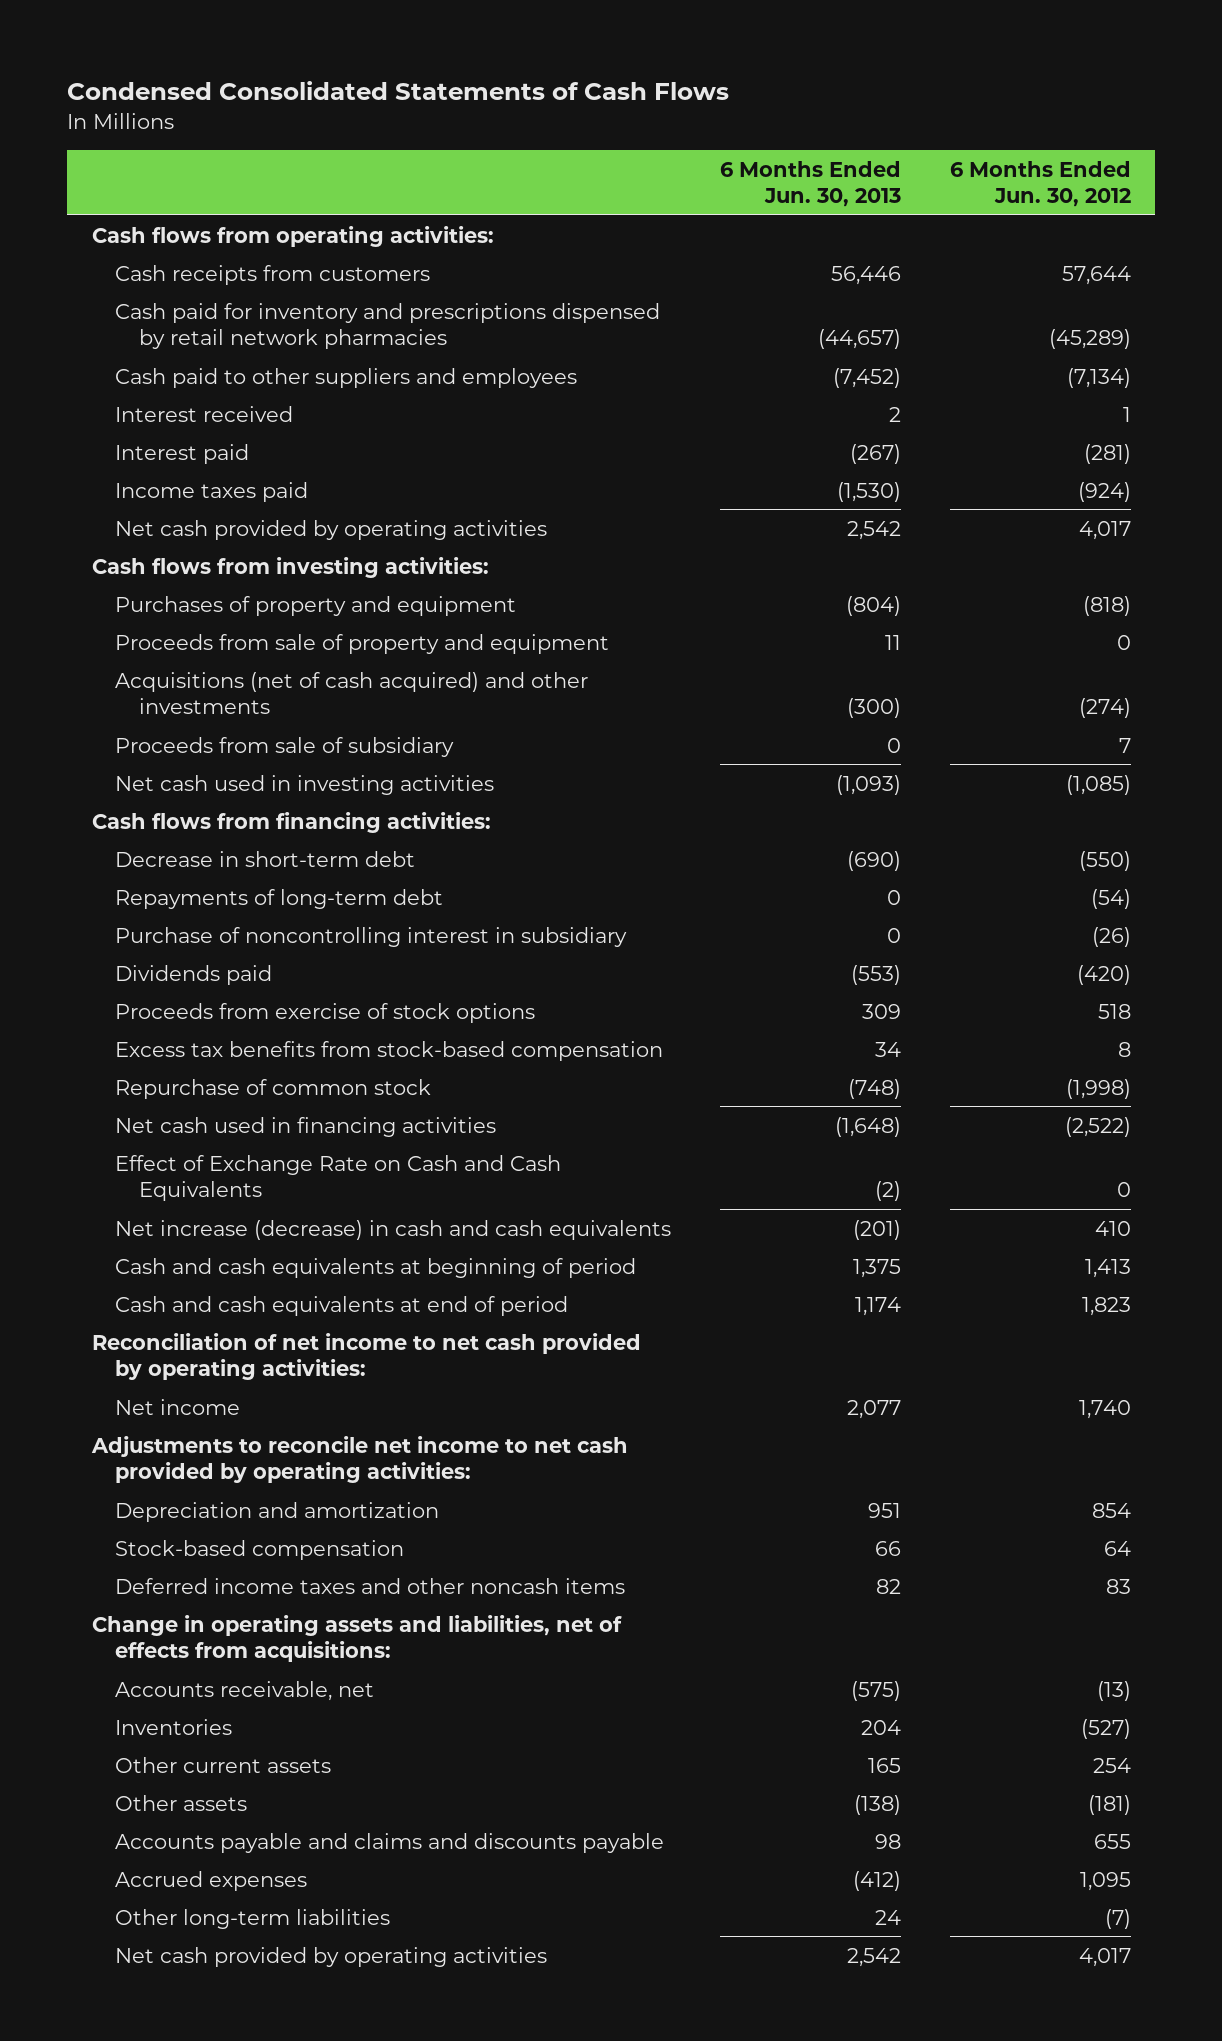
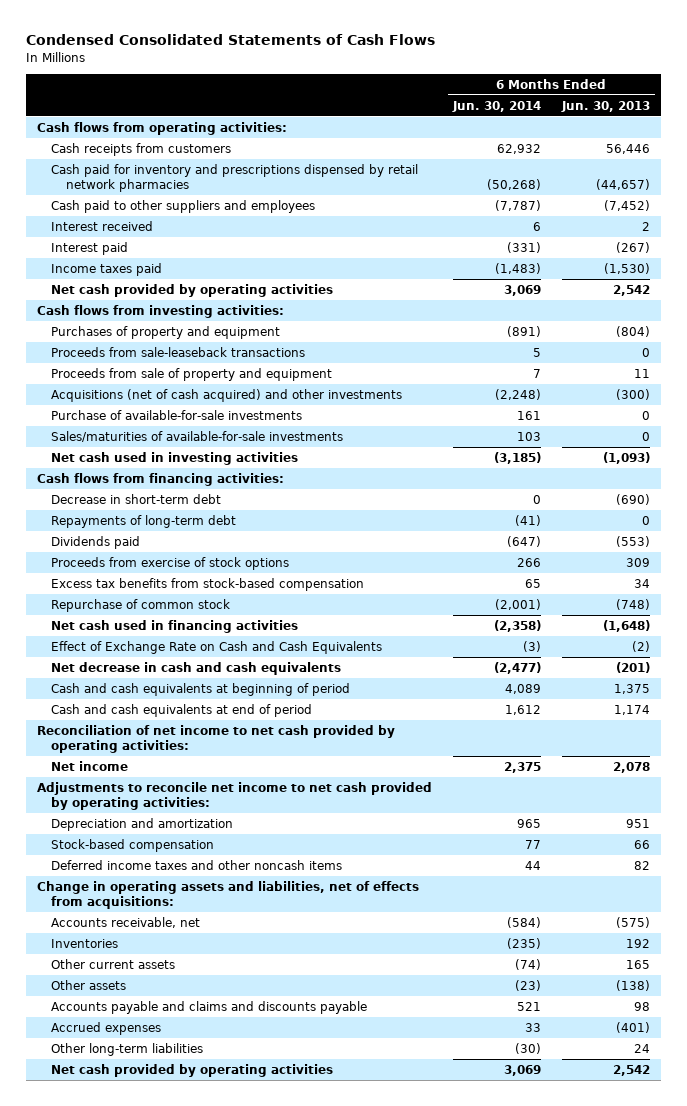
[949,160,1131,208] 6 Months Ended Jun. 30, 2012 -> none
none -> [451,100,541,112] Jun. 30, 2014
none -> [51,346,306,357] Proceeds from sale-leaseback transactions
[115,736,455,757] Proceeds from sale of subsidiary -> none
none -> [51,409,303,420] Purchase of available-for-sale investments
none -> [51,430,344,442] Sales/maturities of available-for-sale investments
[115,926,628,947] Purchase of noncontrolling interest in subsidiary -> none
[115,1219,672,1240] Net increase (decrease) in cash and cash equivalents -> [51,661,342,675] Net decrease in cash and cash equivalents
[847,1399,902,1419] 2,077 -> [612,761,650,773] 2,078
[861,1719,902,1735] 204 -> [625,938,650,948] 192
[853,1870,902,1891] (412) -> [615,1021,650,1033] (401)

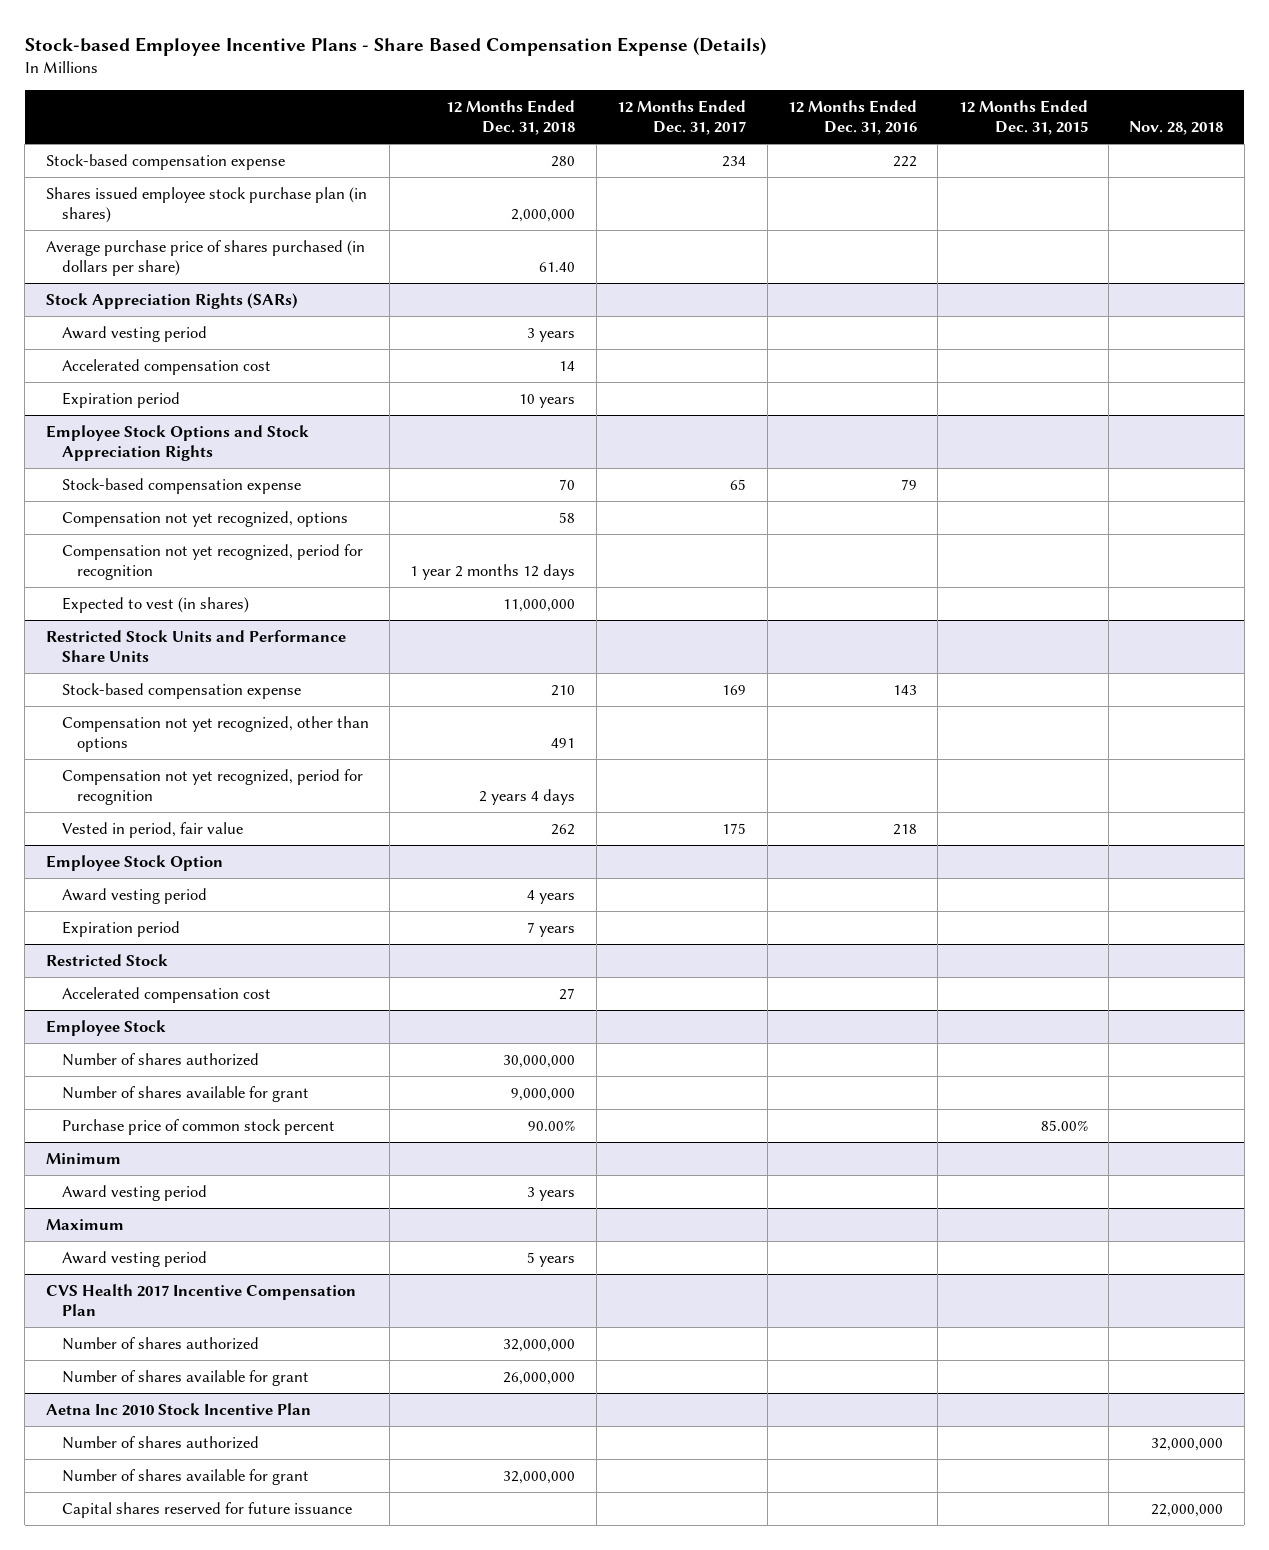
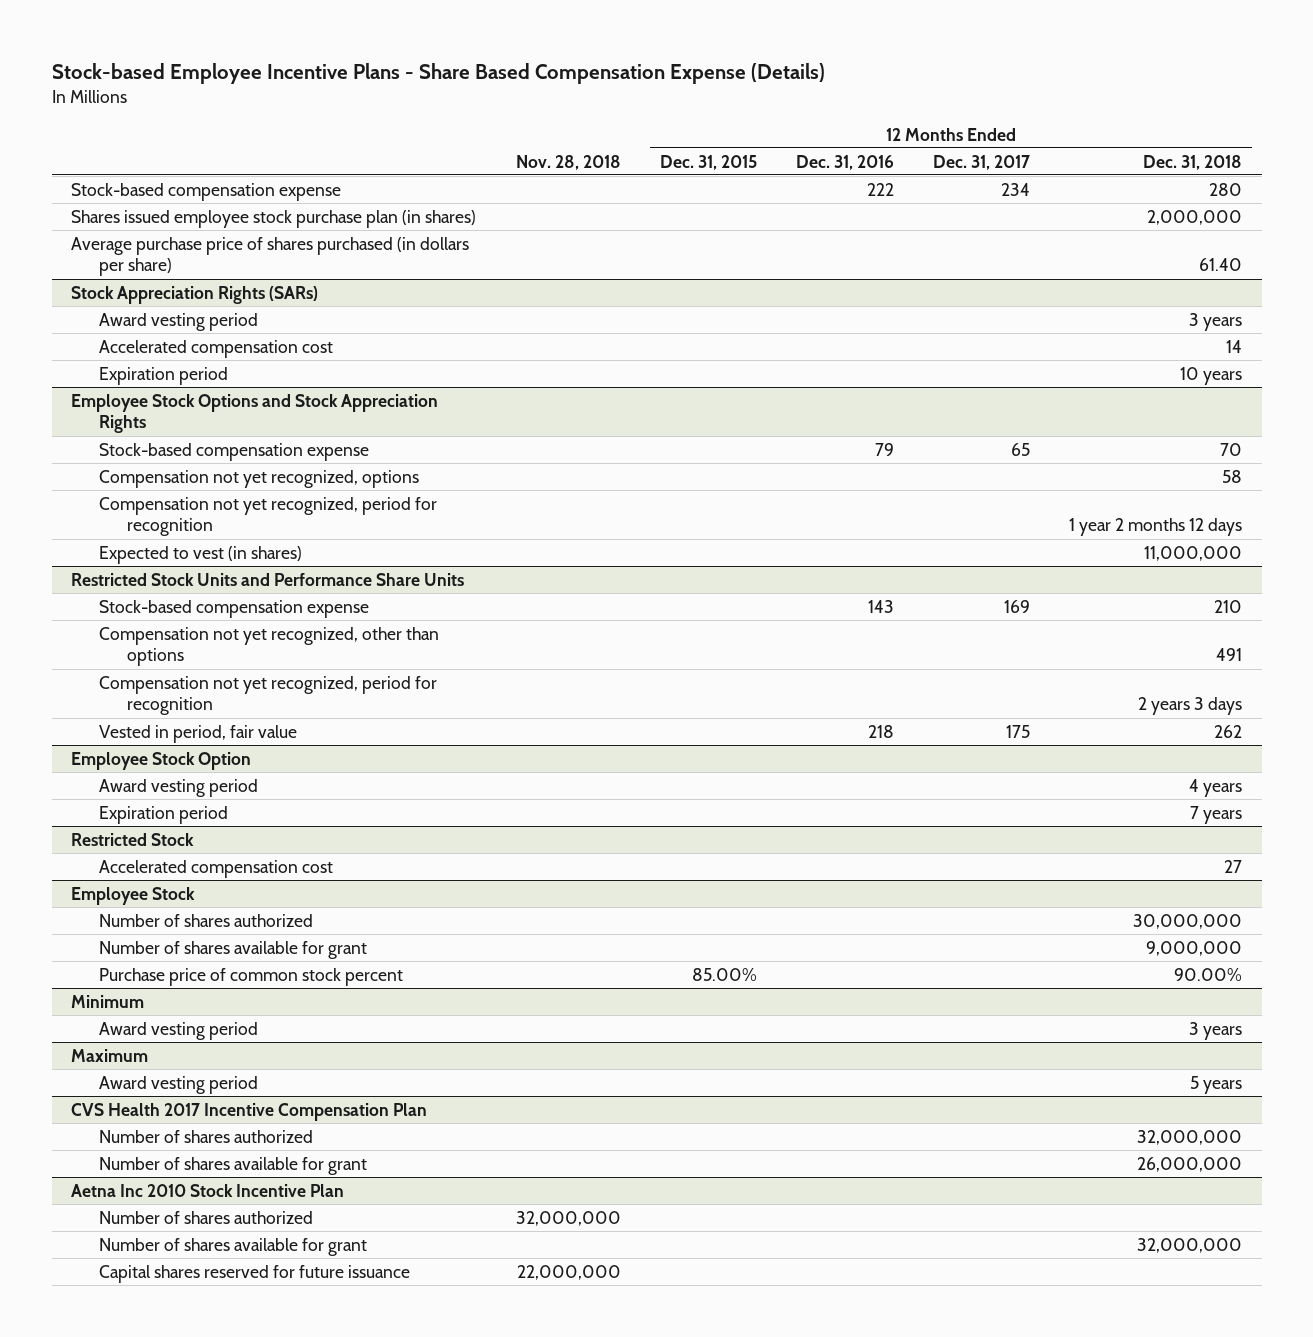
[479,789,576,806] 2 years 4 days -> [1137,697,1242,716] 2 years 3 days

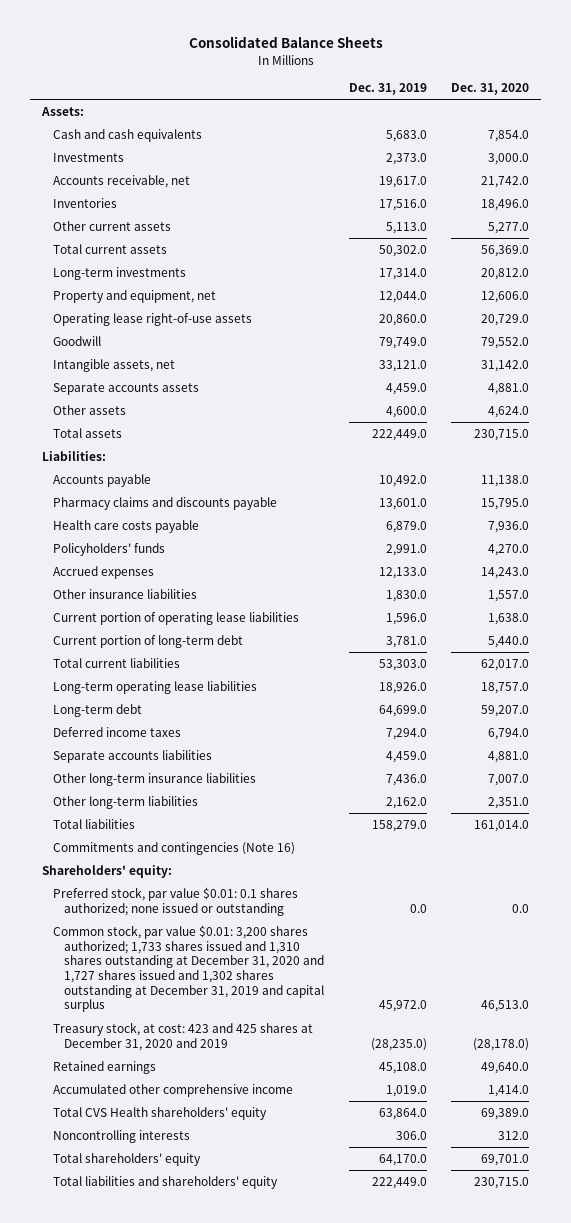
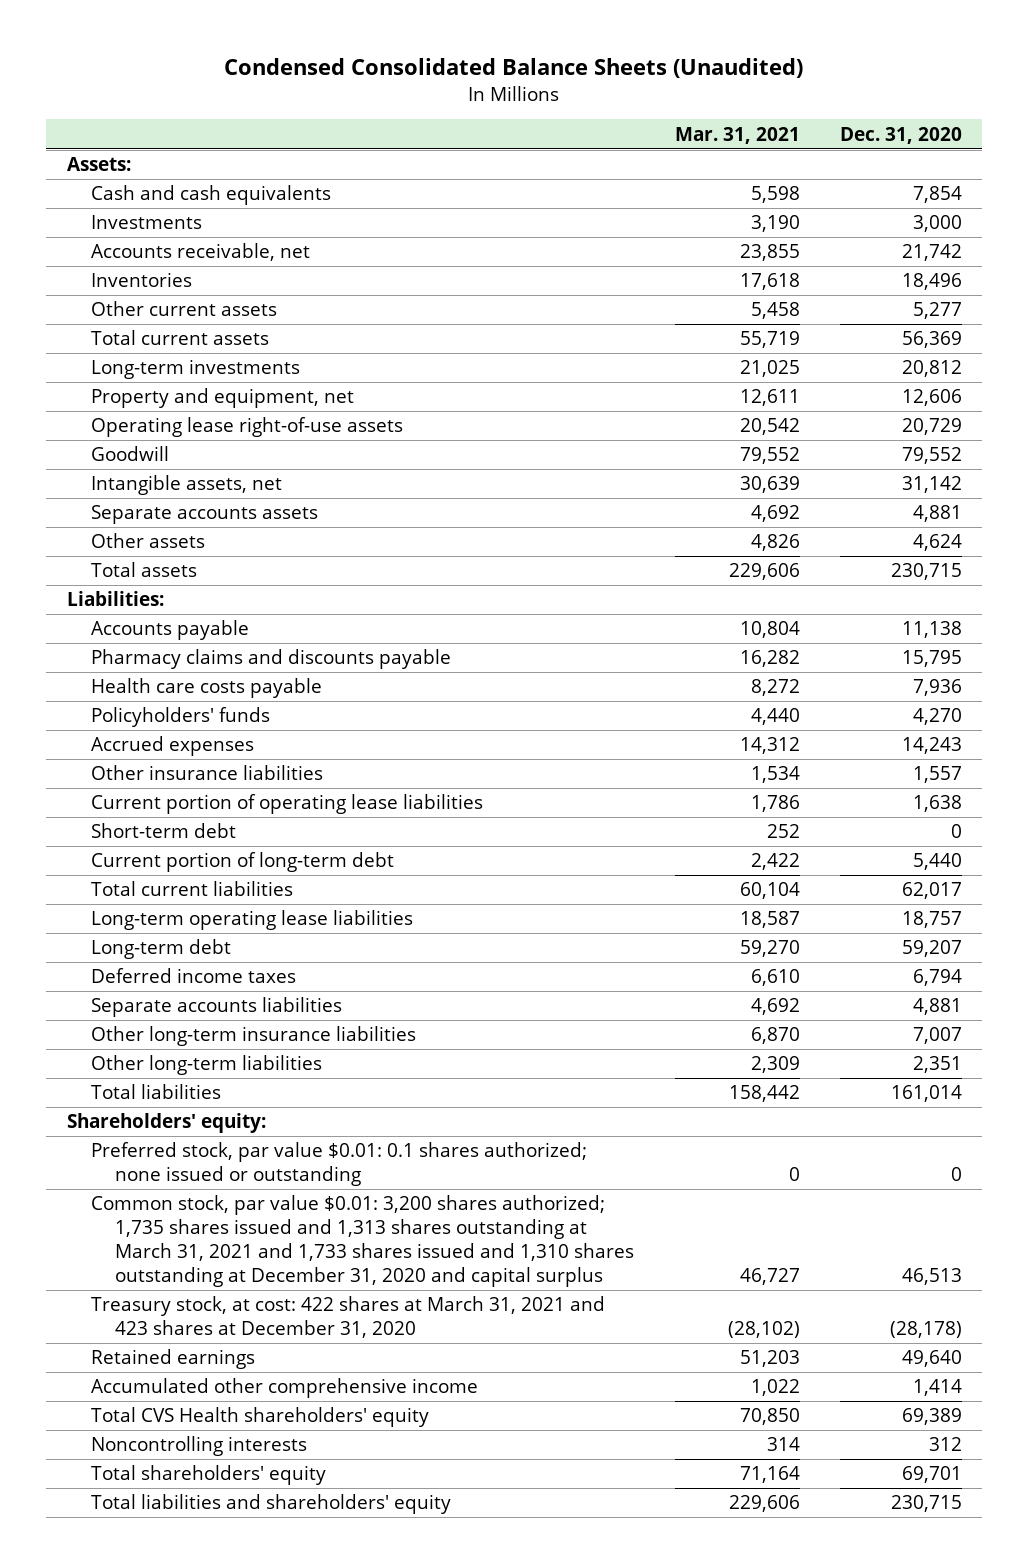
[188,36,383,49] Consolidated Balance Sheets -> [224,58,804,79] Condensed Consolidated Balance Sheets (Unaudited)
[348,83,427,96] Dec. 31, 2019 -> none
none -> [674,126,800,144] Mar. 31, 2021
[488,129,530,142] 7,854.0 -> [912,186,962,204] 7,854
[488,152,530,165] 3,000.0 -> [912,215,962,233] 3,000
[481,175,530,188] 21,742.0 -> [901,244,962,262] 21,742
[481,198,530,211] 18,496.0 -> [901,273,962,291] 18,496
[488,221,530,234] 5,277.0 -> [912,302,962,320] 5,277
[481,244,530,257] 56,369.0 -> [901,331,962,349] 56,369
[481,267,530,280] 20,812.0 -> [901,360,962,378] 20,812
[481,290,530,303] 12,606.0 -> [901,389,962,407] 12,606
[481,313,530,326] 20,729.0 -> [901,418,962,436] 20,729
[481,336,530,349] 79,552.0 -> [901,447,962,465] 79,552
[481,359,530,372] 31,142.0 -> [901,476,962,494] 31,142
[488,382,530,395] 4,881.0 -> [912,505,962,523] 4,881
[488,405,530,418] 4,624.0 -> [912,534,962,552] 4,624
[474,428,530,441] 230,715.0 -> [890,563,962,581] 230,715
[53,841,296,855] Commitments and contingencies (Note 16) -> none
[481,474,530,487] 11,138.0 -> [901,621,962,639] 11,138
[481,497,530,510] 15,795.0 -> [901,650,962,668] 15,795
[488,520,530,533] 7,936.0 -> [912,679,962,697] 7,936
[488,543,530,556] 4,270.0 -> [912,708,962,726] 4,270
[481,566,530,579] 14,243.0 -> [901,737,962,755] 14,243
[488,589,530,602] 1,557.0 -> [912,766,962,784] 1,557
[488,612,530,625] 1,638.0 -> [912,795,962,813] 1,638
none -> [90,823,236,839] Short-term debt
[488,635,530,648] 5,440.0 -> [912,853,962,871] 5,440
[481,658,530,671] 62,017.0 -> [901,882,962,900] 62,017
[481,681,530,694] 18,757.0 -> [901,911,962,929] 18,757
[481,704,530,717] 59,207.0 -> [901,940,962,958] 59,207
[488,727,530,740] 6,794.0 -> [912,969,962,987] 6,794
[488,750,530,763] 4,881.0 -> [912,998,962,1016] 4,881
[488,773,530,786] 7,007.0 -> [912,1027,962,1045] 7,007
[488,796,530,809] 2,351.0 -> [912,1056,962,1074] 2,351
[474,819,530,832] 161,014.0 -> [890,1085,962,1103] 161,014
[512,903,530,913] 0.0 -> [950,1167,962,1182] 0
[53,924,324,1013] Common stock, par value $0.01: 3,200 shares authorized; 1,733 shares issued and 1,310 shares outstanding at December 31, 2020 and 1,727 shares issued and 1,302 shares outstanding at December 31, 2019 and capital surplus -> [90,1195,635,1287] Common stock, par value $0.01: 3,200 shares authorized; 1,735 shares issued and 1,313 shares outstanding at March 31, 2021 and 1,733 shares issued and 1,310 shares outstanding at December 31, 2020 and capital surplus
[481,1000,530,1013] 46,513.0 -> [901,1267,962,1285] 46,513
[53,1021,314,1051] Treasury stock, at cost: 423 and 425 shares at December 31, 2020 and 2019 -> [90,1296,605,1339] Treasury stock, at cost: 422 shares at March 31, 2021 and 423 shares at December 31, 2020
[473,1037,530,1051] (28,178.0) -> [889,1321,962,1339] (28,178)
[481,1061,530,1074] 49,640.0 -> [901,1350,962,1368] 49,640
[488,1084,530,1097] 1,414.0 -> [912,1379,962,1397] 1,414
[481,1107,530,1120] 69,389.0 -> [901,1408,962,1426] 69,389
[498,1130,530,1140] 312.0 -> [928,1437,962,1452] 312
[481,1153,530,1166] 69,701.0 -> [901,1466,962,1484] 69,701
[474,1176,530,1189] 230,715.0 -> [890,1495,962,1513] 230,715

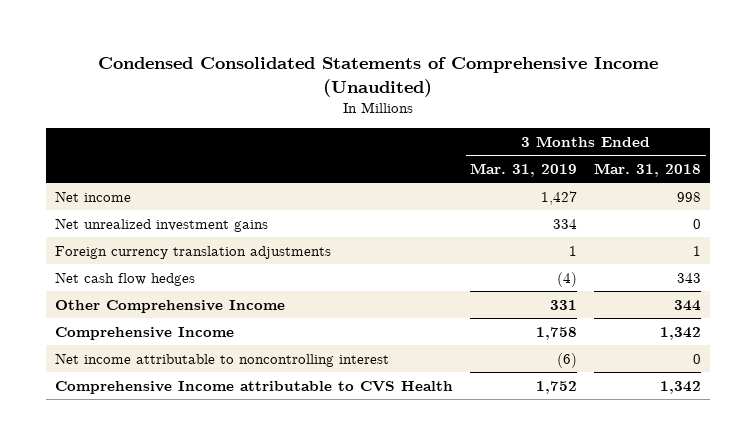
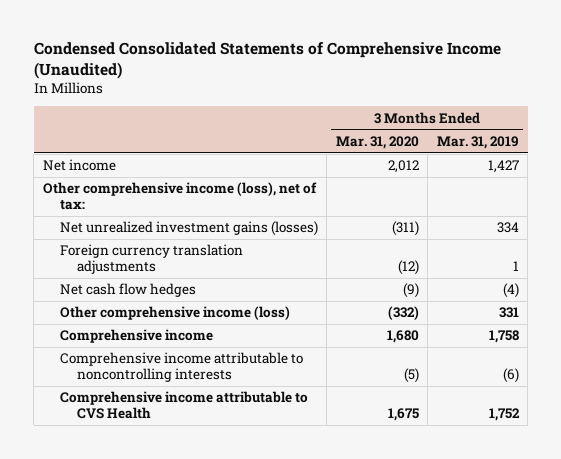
[594,163,702,178] Mar. 31, 2018 -> none
none -> [335,136,419,150] Mar. 31, 2020
none -> [42,182,317,211] Other comprehensive income (loss), net of tax:
[54,217,268,232] Net unrealized investment gains -> [59,221,318,237] Net unrealized investment gains (losses)
[54,299,285,313] Other Comprehensive Income -> [59,306,290,321] Other comprehensive income (loss)
[54,326,234,340] Comprehensive Income -> [59,329,213,344] Comprehensive income
[54,352,389,367] Net income attributable to noncontrolling interest -> [59,352,303,383] Comprehensive income attributable to noncontrolling interests
[54,380,453,394] Comprehensive Income attributable to CVS Health -> [59,391,308,420] Comprehensive income attributable to CVS Health

